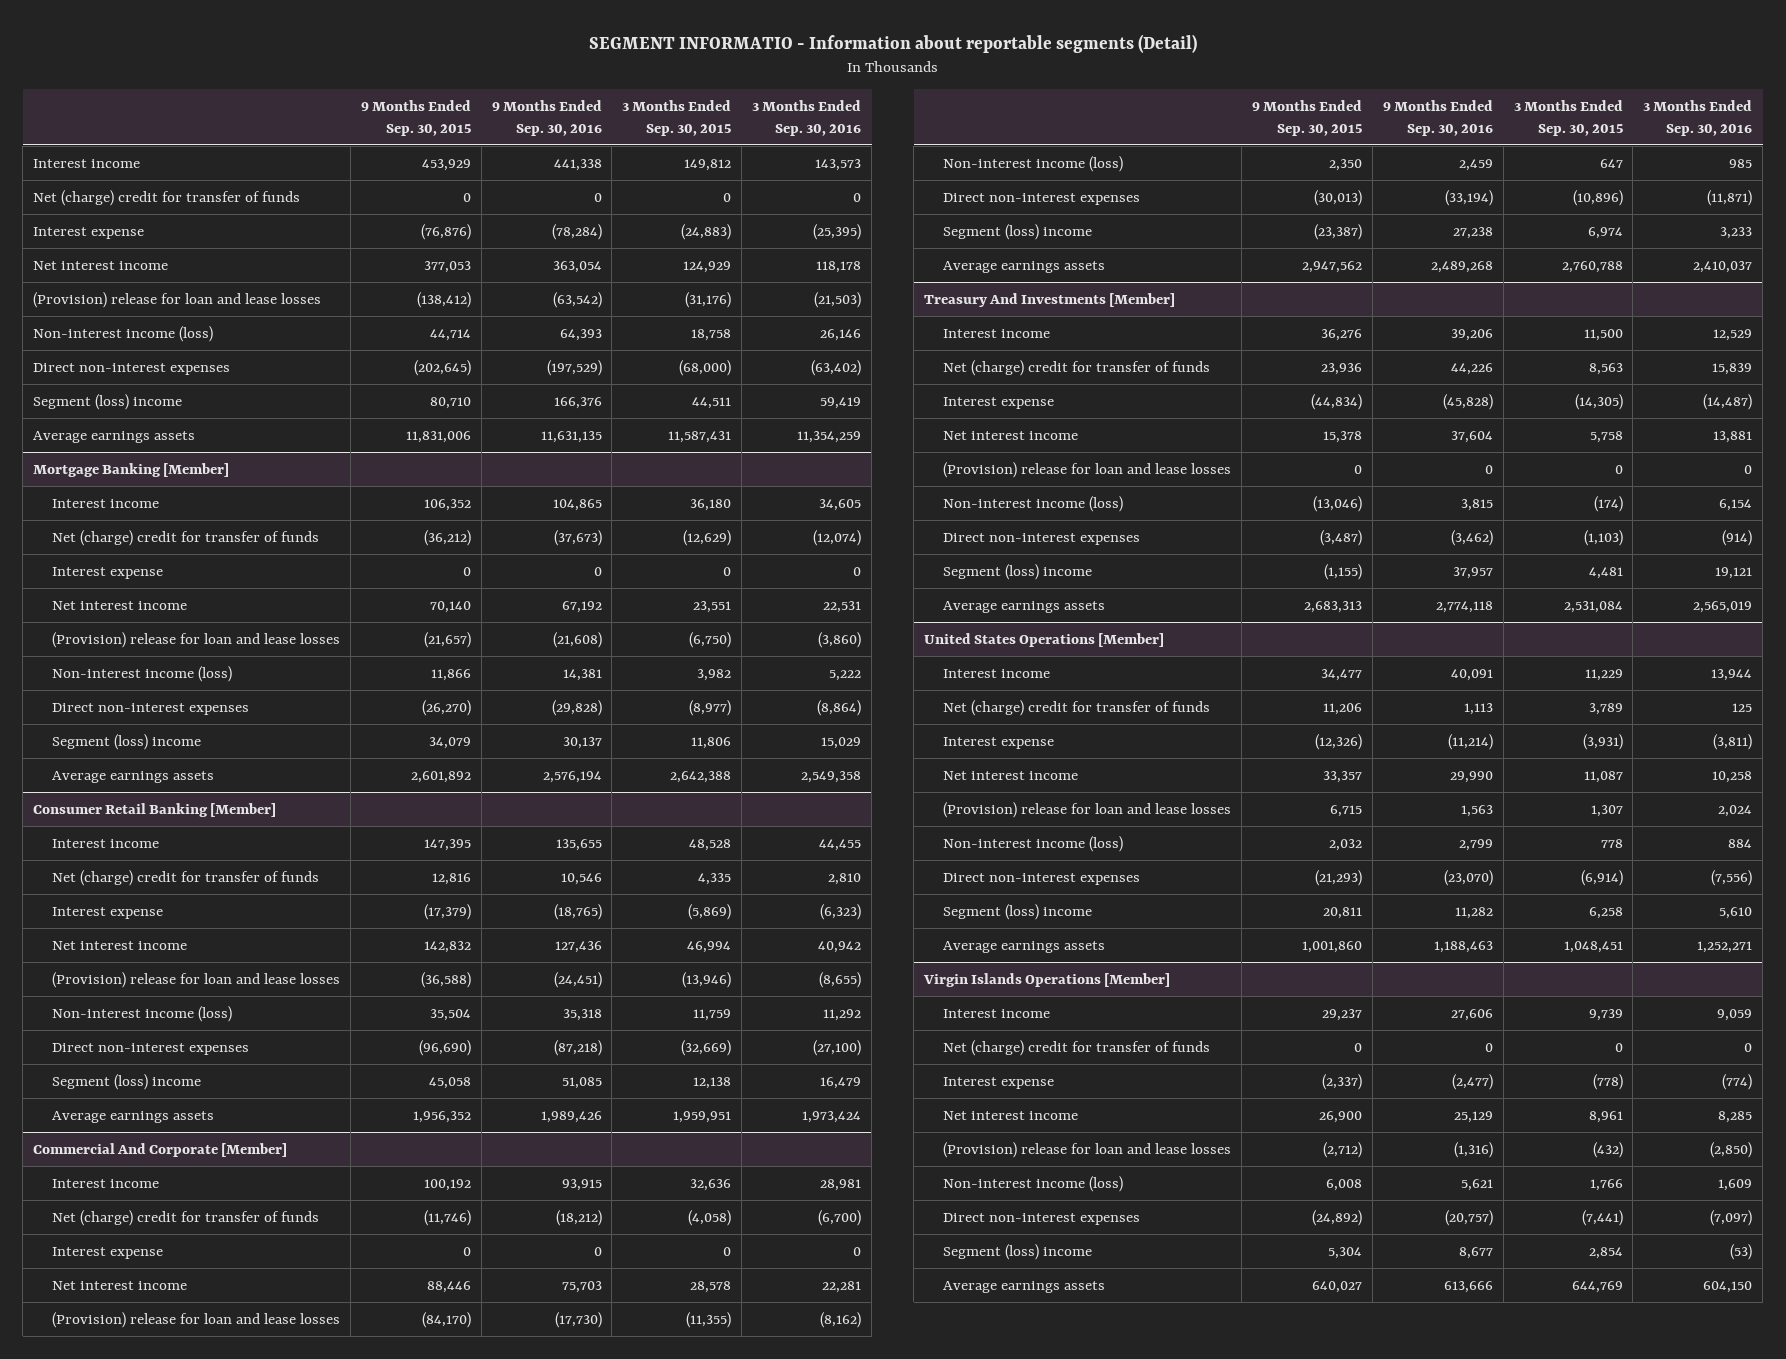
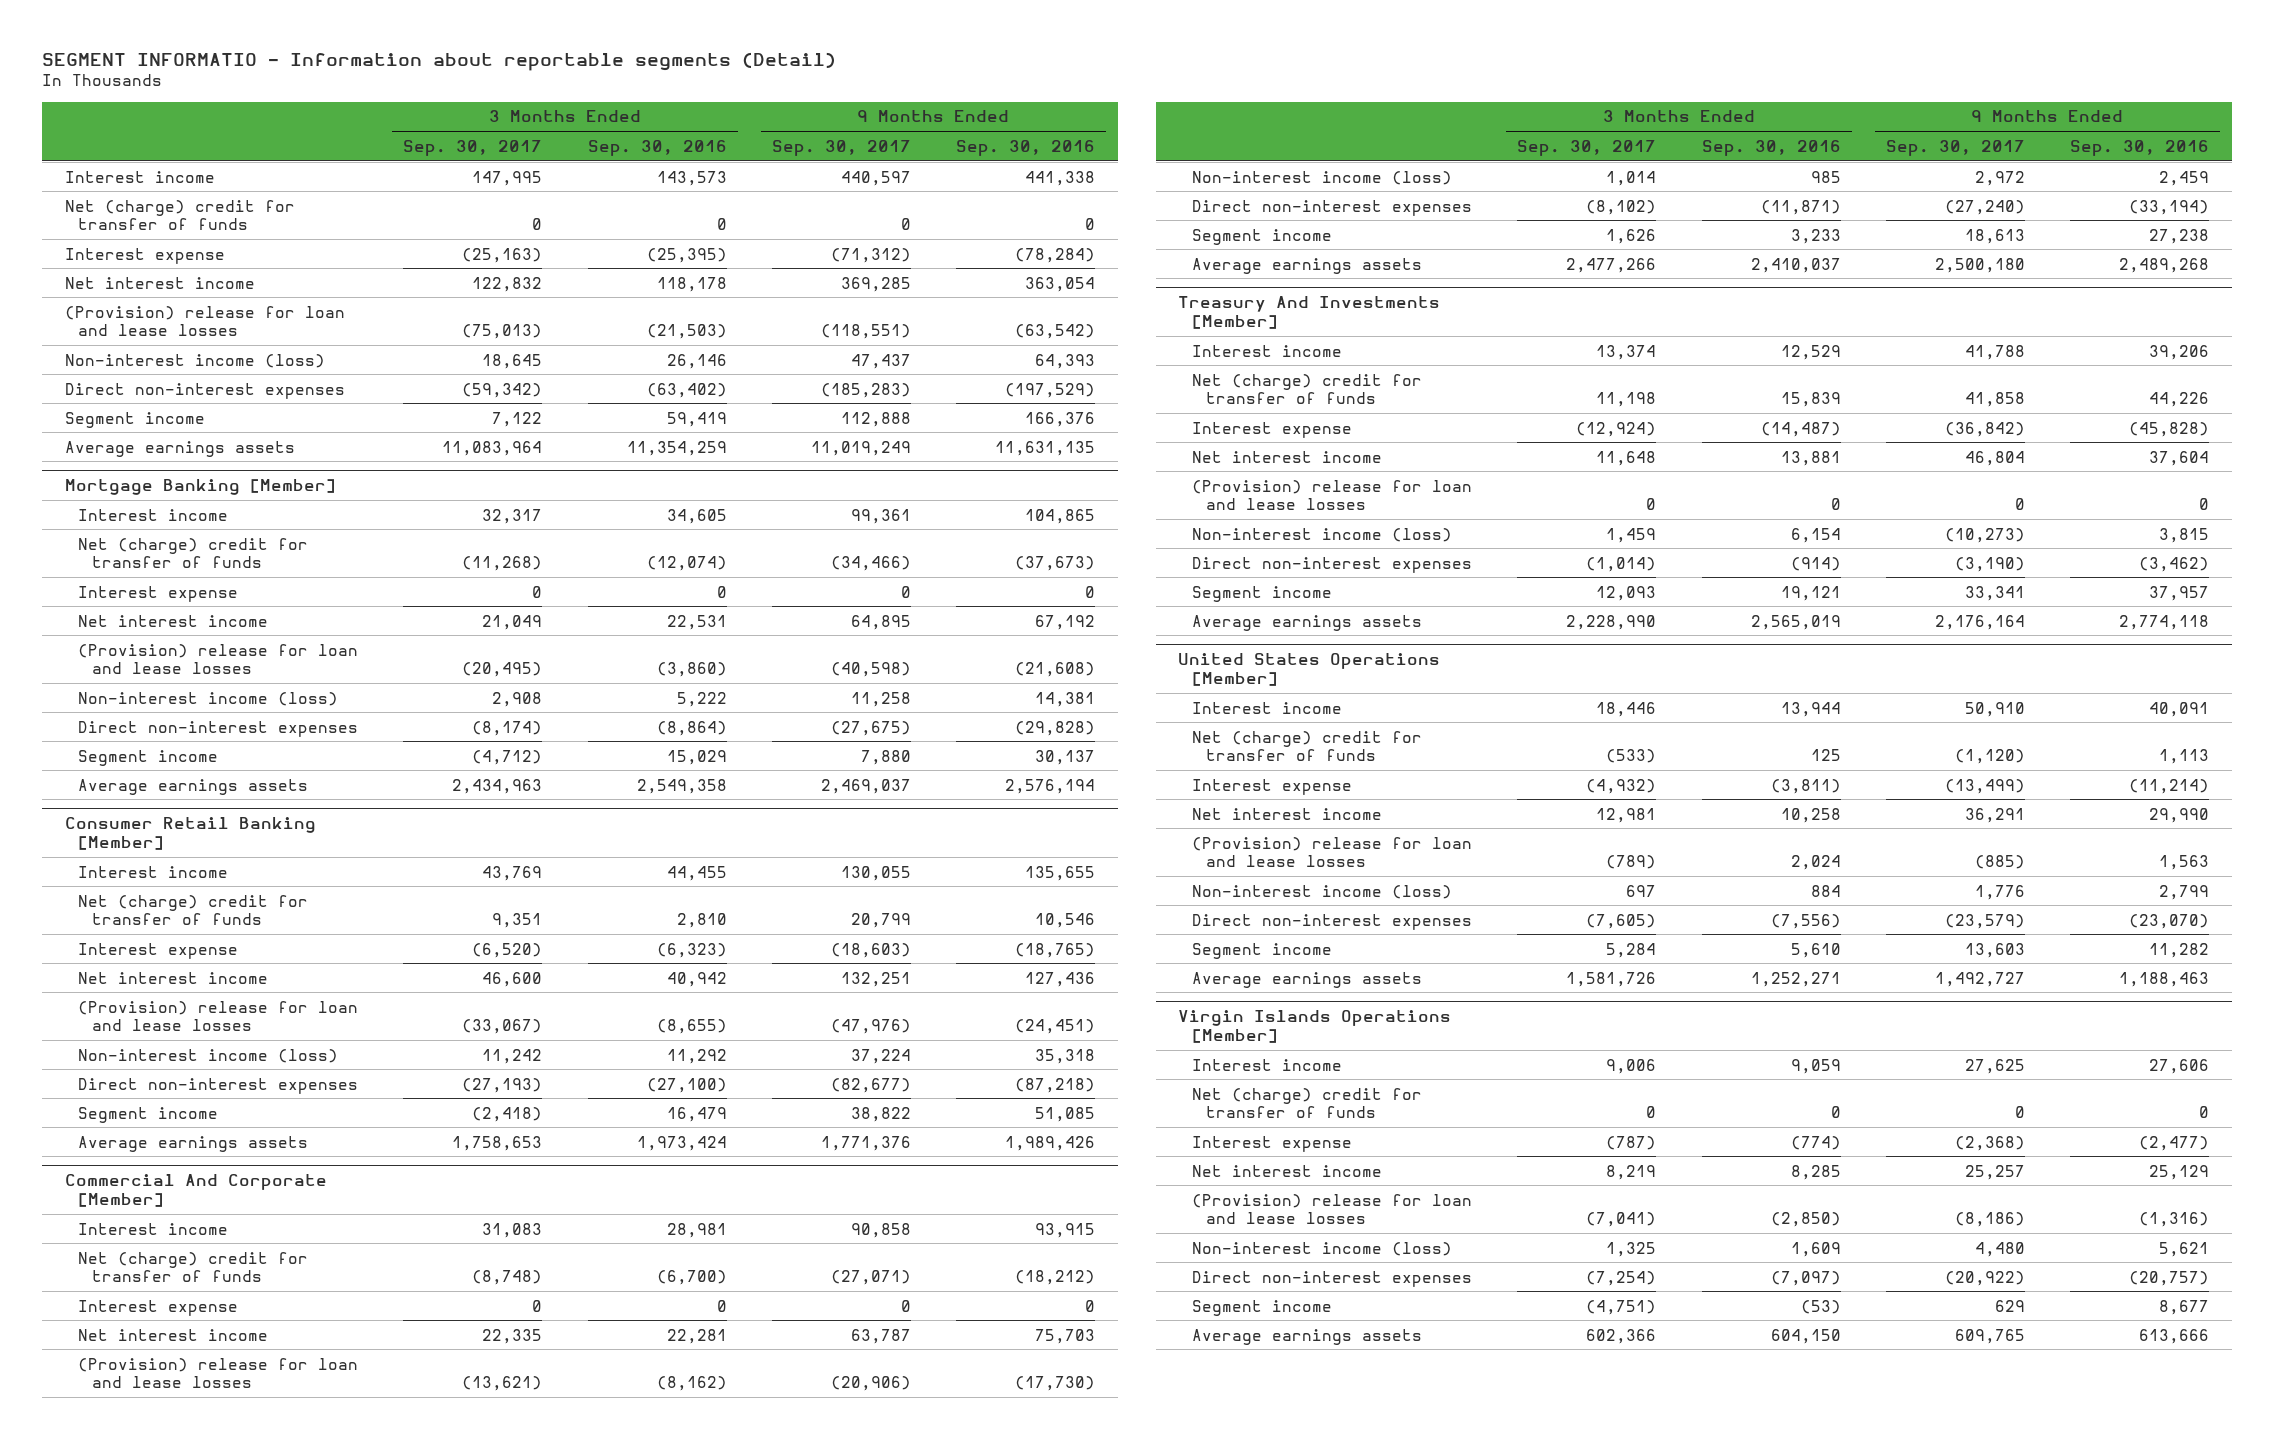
[360,99,471,136] 9 Months Ended Sep. 30, 2015 -> none
[622,99,732,136] 3 Months Ended Sep. 30, 2015 -> none
none -> [403,139,543,156] Sep. 30, 2017
none -> [771,139,911,156] Sep. 30, 2017
[33,393,183,410] Segment (loss) income -> [64,411,205,428] Segment income
[52,733,202,750] Segment (loss) income -> [78,749,219,766] Segment income
[52,1073,202,1090] Segment (loss) income -> [78,1106,219,1123] Segment income
[943,223,1093,240] Segment (loss) income -> [1192,228,1333,245] Segment income
[943,563,1093,580] Segment (loss) income -> [1192,585,1333,602] Segment income
[943,903,1093,920] Segment (loss) income -> [1192,942,1333,959] Segment income
[943,1243,1093,1260] Segment (loss) income -> [1192,1299,1333,1316] Segment income

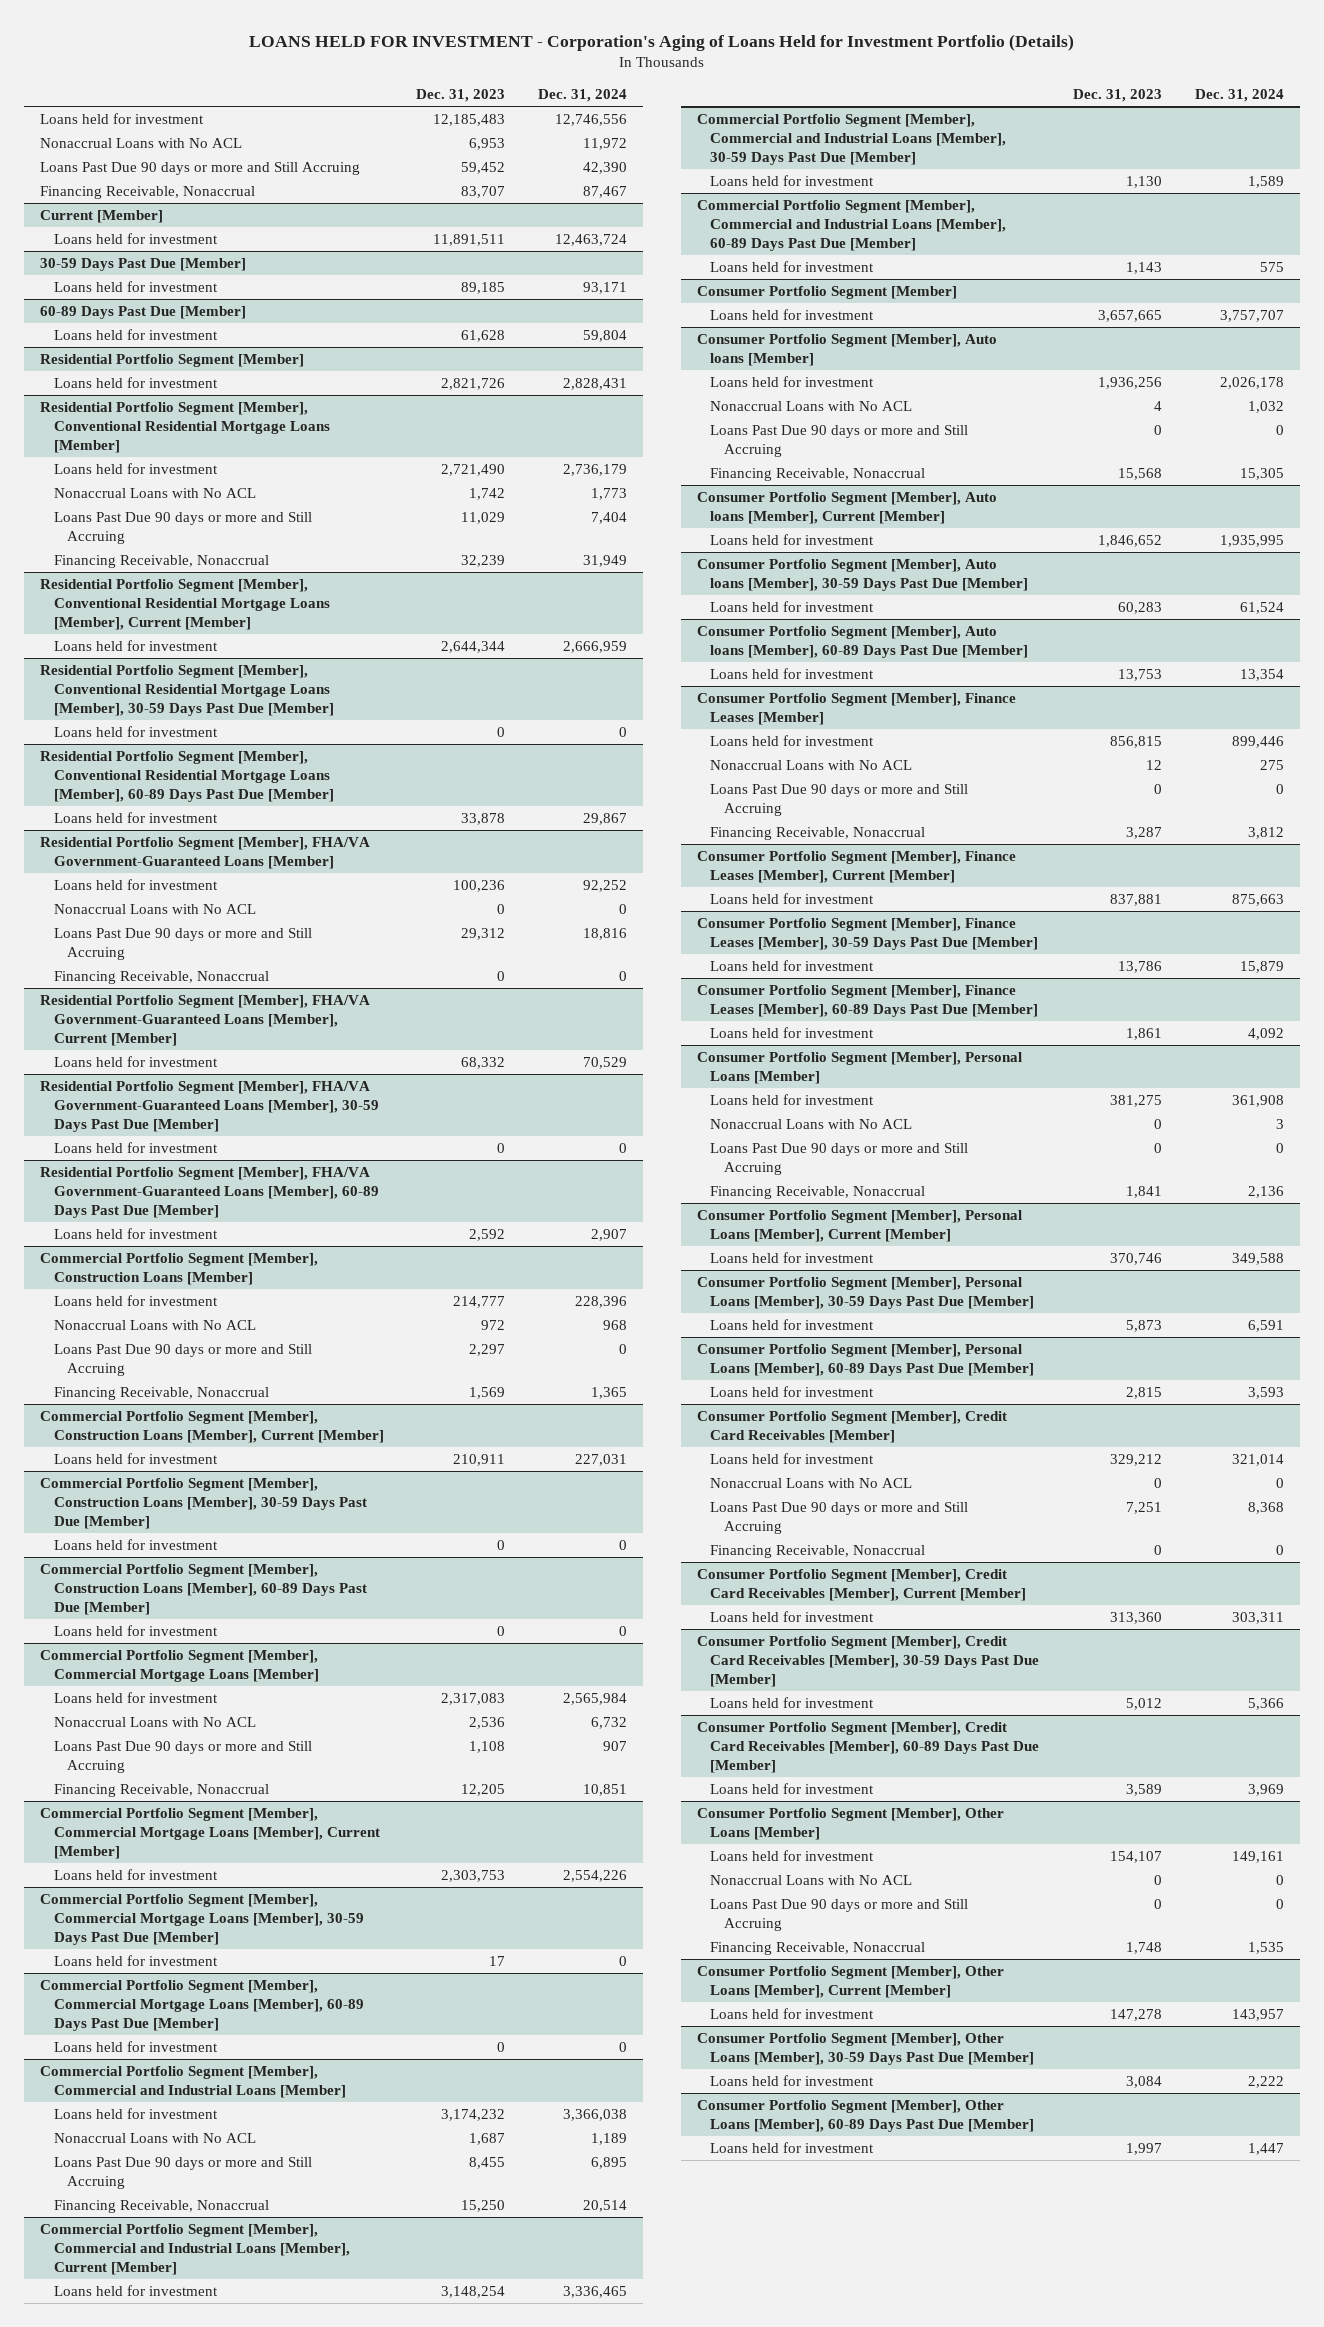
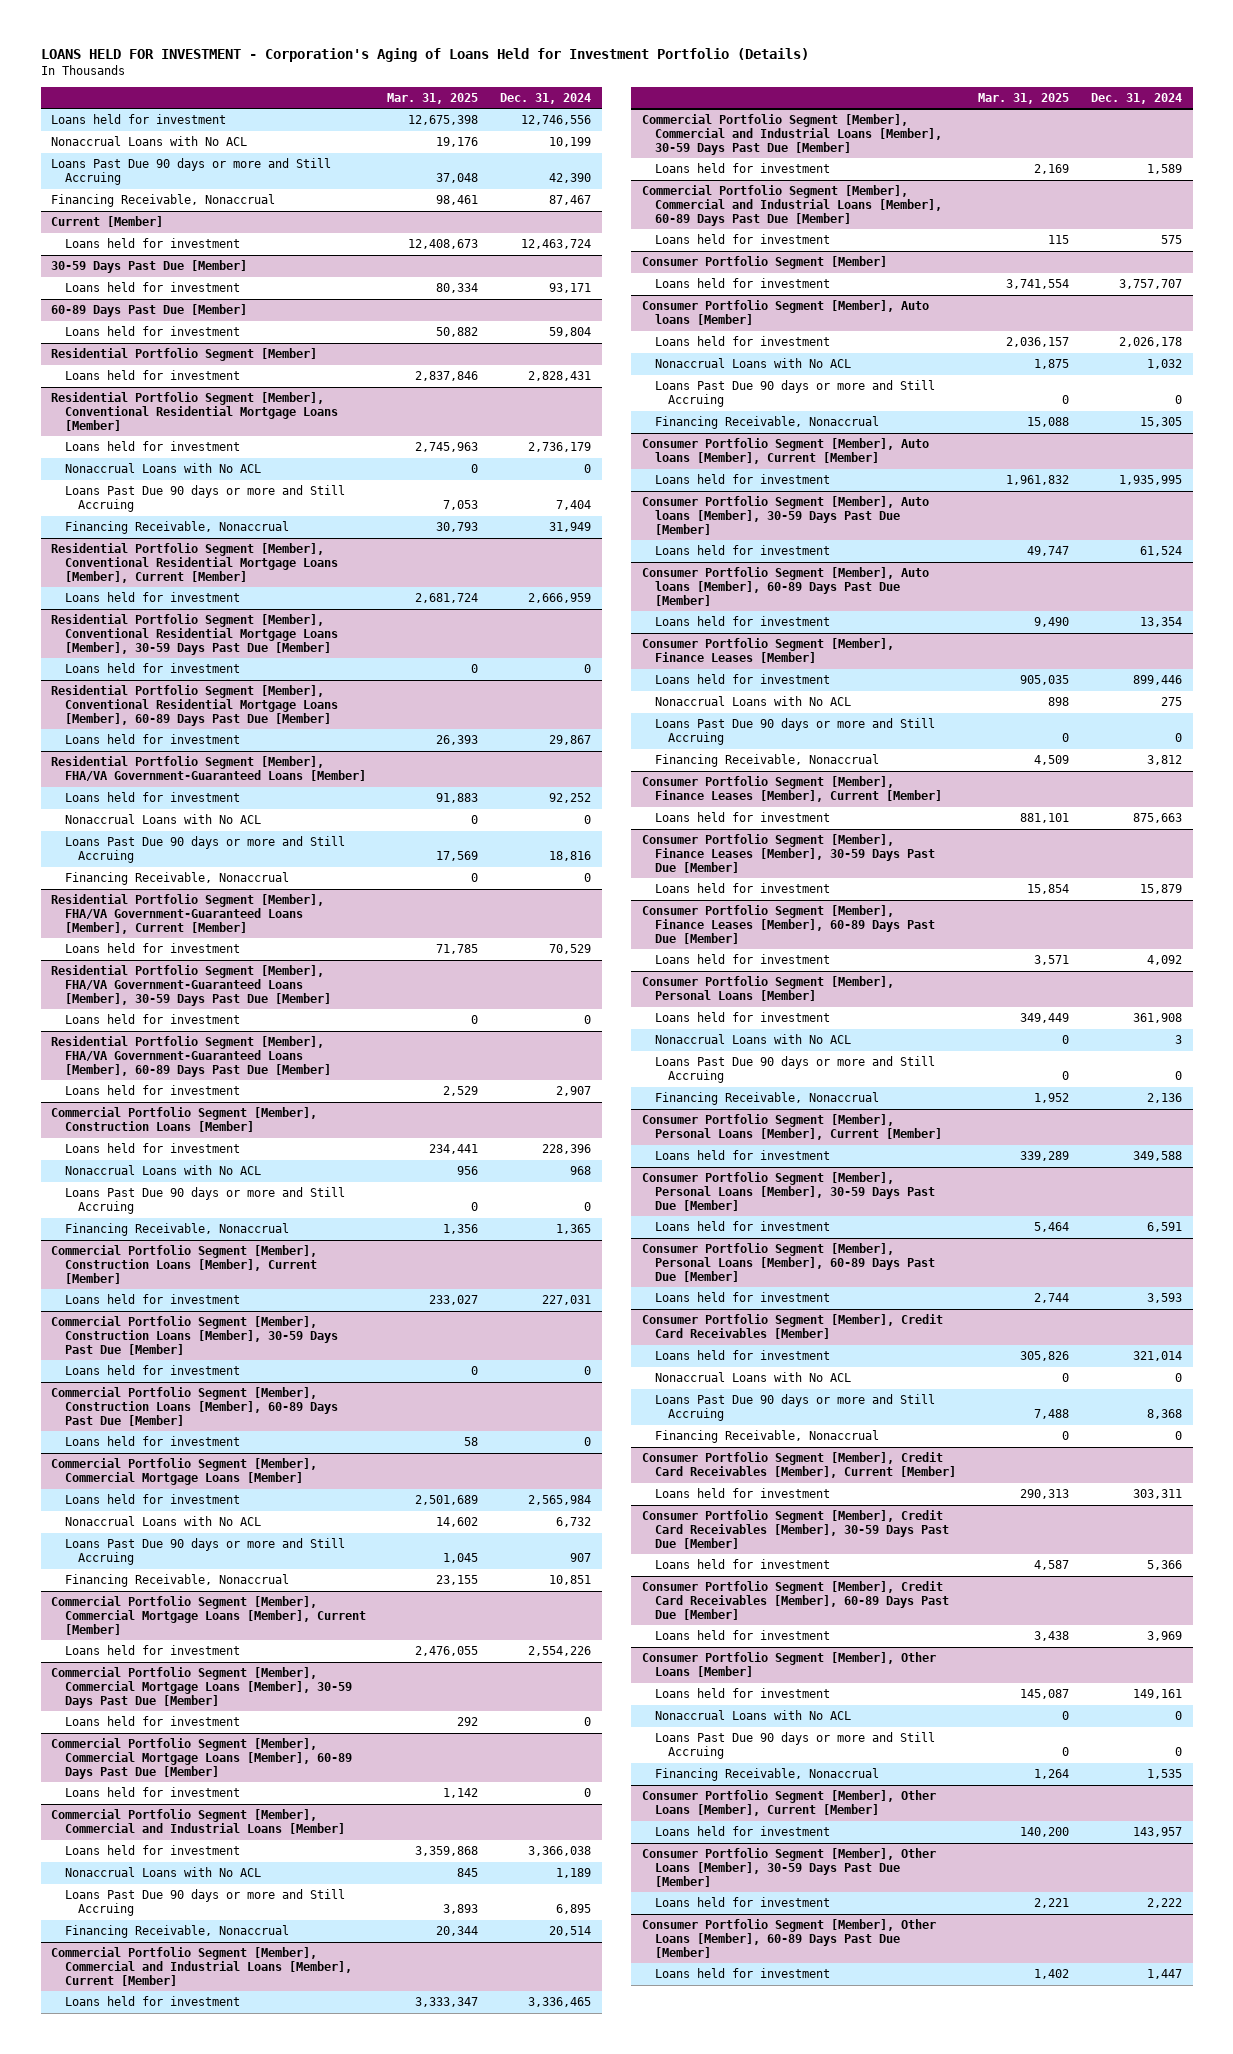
[416,89,506,103] Dec. 31, 2023 -> none
none -> [387,92,479,104] Mar. 31, 2025
[582,137,627,150] 11,972 -> [548,137,591,148] 10,199
[590,487,627,500] 1,773 -> [583,464,591,474] 0

